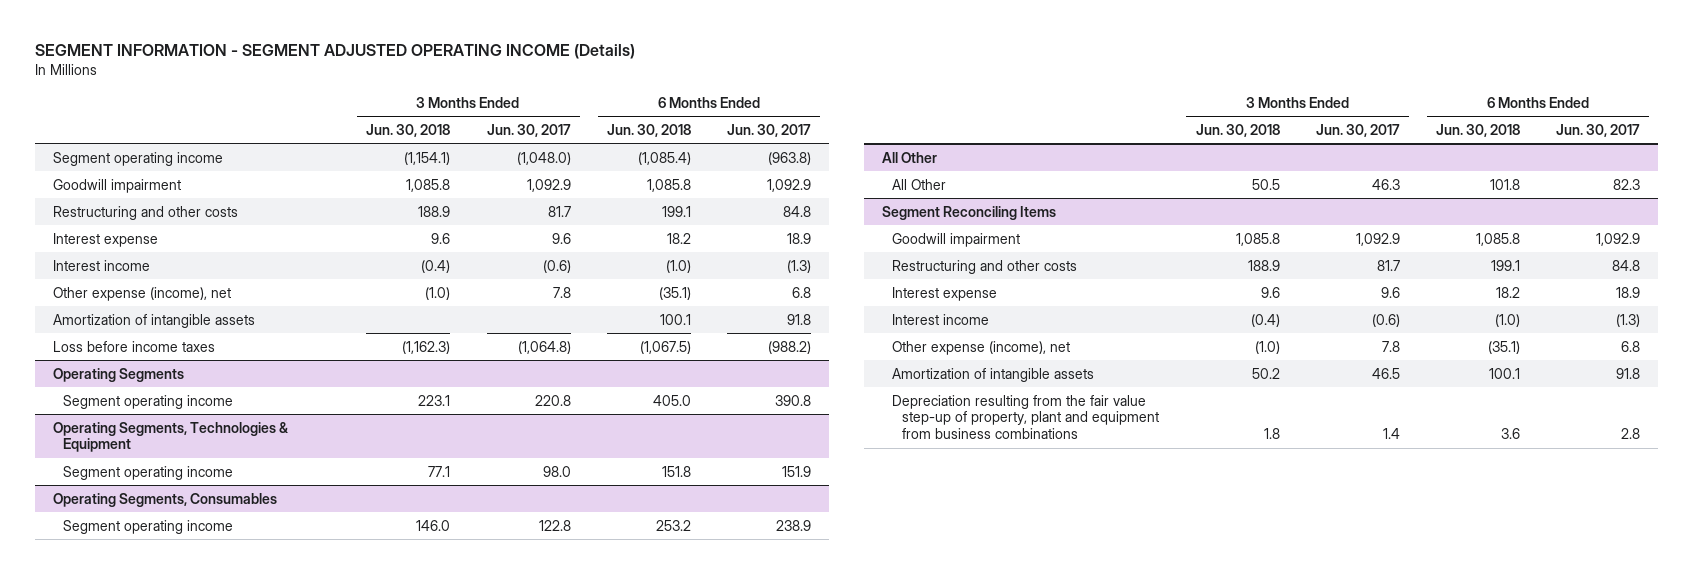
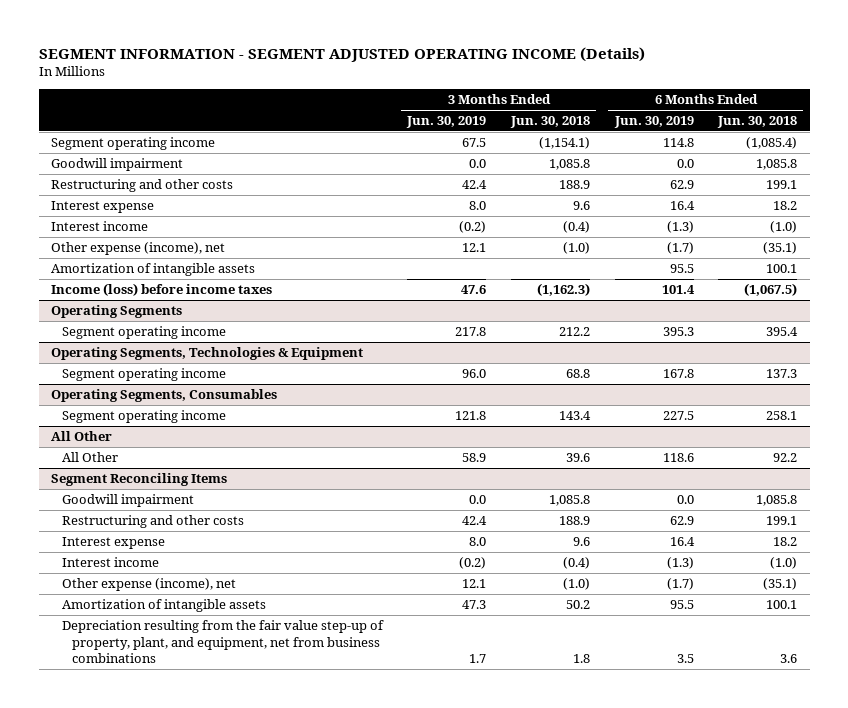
[486,123,571,137] Jun. 30, 2017 -> none
[727,123,812,137] Jun. 30, 2017 -> none
none -> [406,116,487,129] Jun. 30, 2019
none -> [613,116,694,129] Jun. 30, 2019
[52,340,215,352] Loss before income taxes -> [51,283,273,297] Income (loss) before income taxes
[418,394,451,406] 223.1 -> [558,327,590,337] 212.2
[652,394,691,406] 405.0 -> [766,327,799,337] 395.4
[428,465,451,477] 77.1 -> [565,369,590,379] 68.8
[661,465,691,477] 151.8 -> [766,369,798,379] 137.3
[416,519,451,531] 146.0 -> [558,411,591,421] 143.4
[655,519,691,531] 253.2 -> [766,411,798,421] 258.1
[1251,178,1280,190] 50.5 -> [565,453,590,463] 39.6
[1490,178,1521,190] 101.8 -> [773,453,798,463] 92.2
[892,394,1160,440] Depreciation resulting from the fair value step-up of property, plant and equipment from business combinations -> [61,620,384,664] Depreciation resulting from the fair value step-up of property, plant, and equipment, net from business combinations

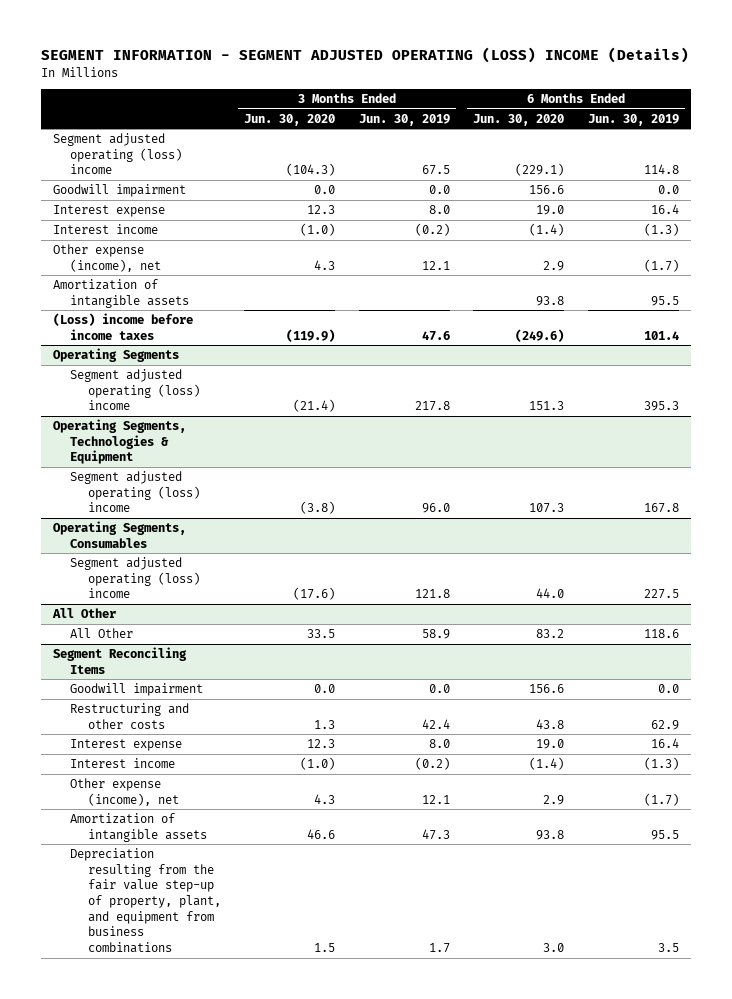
[38,46,645,62] SEGMENT INFORMATION - SEGMENT ADJUSTED OPERATING INCOME (Details) -> [41,47,690,64] SEGMENT INFORMATION - SEGMENT ADJUSTED OPERATING (LOSS) INCOME (Details)
[509,116,590,129] Jun. 30, 2018 -> none
[717,116,798,129] Jun. 30, 2018 -> none
none -> [244,113,336,126] Jun. 30, 2020
none -> [473,113,565,126] Jun. 30, 2020
[51,137,216,151] Segment operating income -> [53,133,183,175] Segment adjusted operating (loss) income
[51,179,234,193] Restructuring and other costs -> none
[51,283,273,297] Income (loss) before income taxes -> [53,313,194,340] (Loss) income before income taxes
[61,326,226,340] Segment operating income -> [70,369,200,411] Segment adjusted operating (loss) income
[61,368,226,382] Segment operating income -> [70,471,200,513] Segment adjusted operating (loss) income
[61,410,226,424] Segment operating income -> [70,557,200,599] Segment adjusted operating (loss) income
[61,620,384,664] Depreciation resulting from the fair value step-up of property, plant, and equipment, net from business combinations -> [70,848,221,953] Depreciation resulting from the fair value step-up of property, plant, and equipment from business combinations

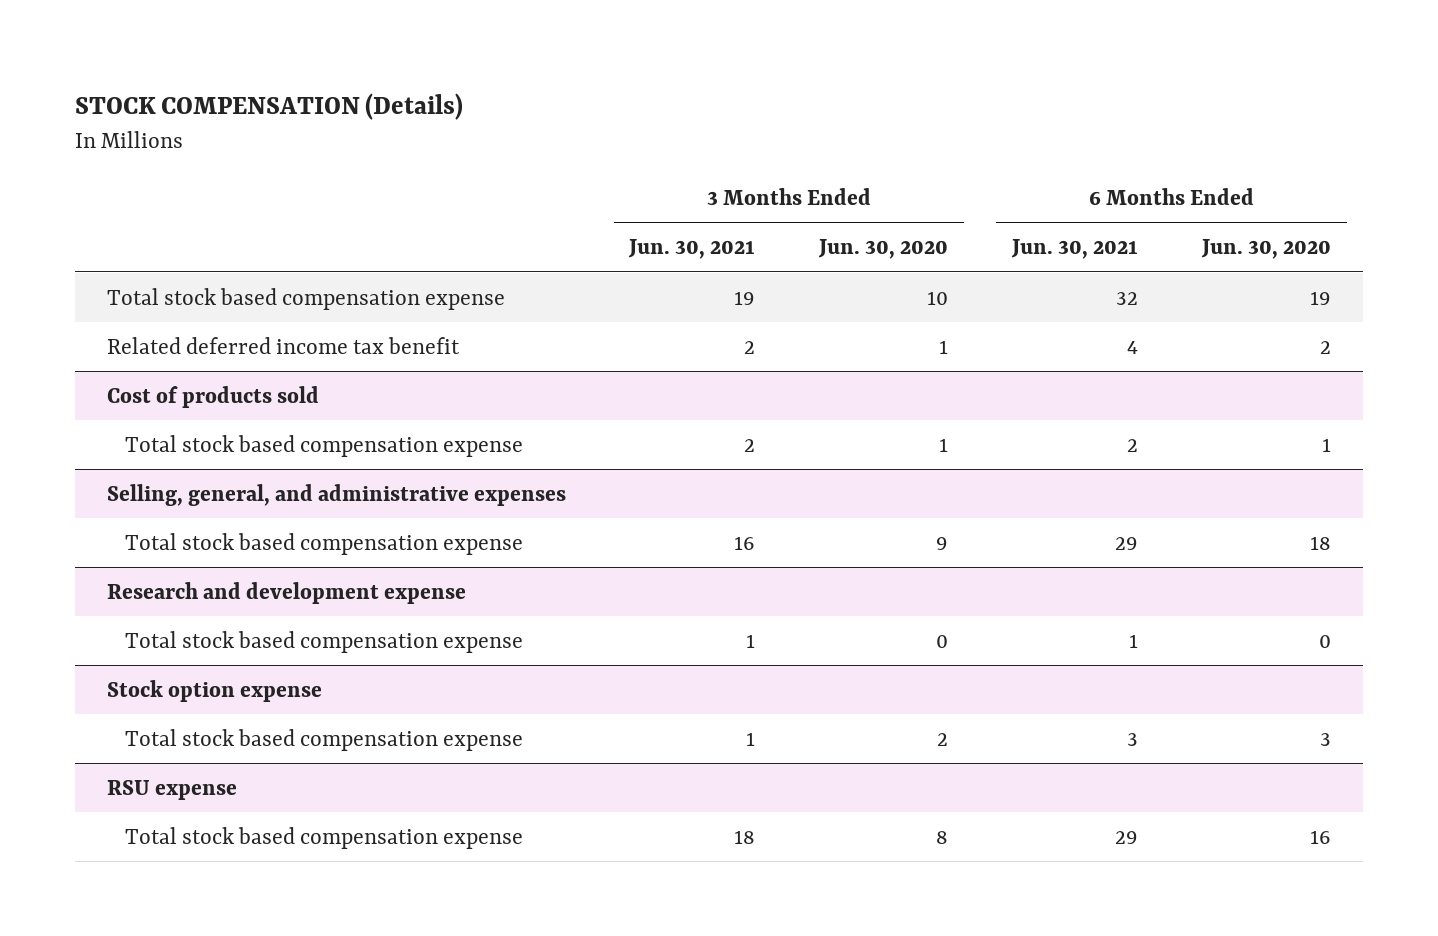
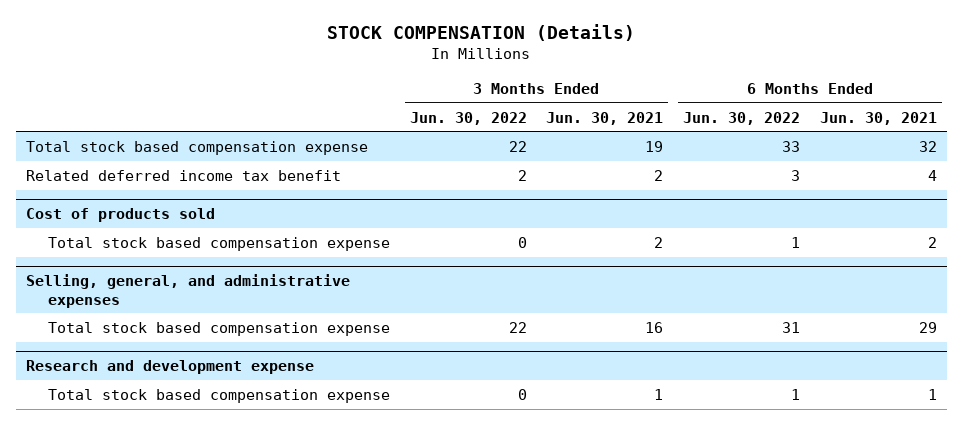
[818,239,949,260] Jun. 30, 2020 -> none
[1201,239,1332,260] Jun. 30, 2020 -> none
none -> [409,111,527,125] Jun. 30, 2022
none -> [683,111,801,125] Jun. 30, 2022
[106,679,322,702] Stock option expense -> none
[124,728,523,751] Total stock based compensation expense -> none
[106,779,237,800] RSU expense -> none
[124,826,523,849] Total stock based compensation expense -> none

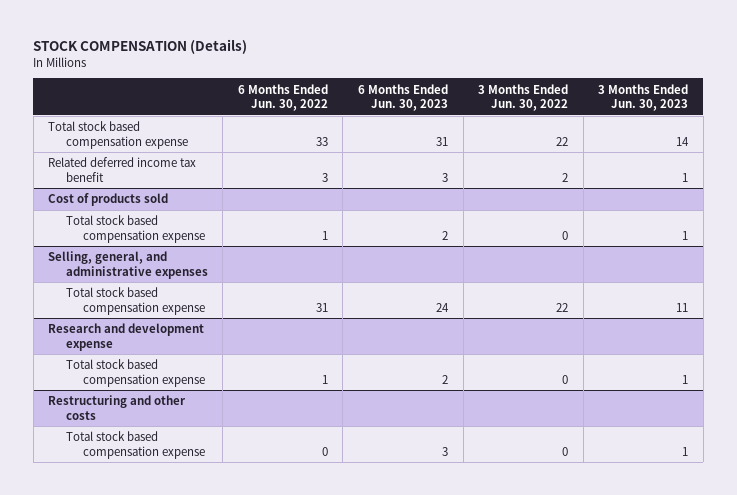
[546,111,664,125] Jun. 30, 2021 -> none
[820,111,938,125] Jun. 30, 2021 -> none
none -> [357,83,448,111] 6 Months Ended Jun. 30, 2023
none -> [598,83,689,111] 3 Months Ended Jun. 30, 2023
none -> [48,395,187,420] Restructuring and other costs
none -> [65,431,205,459] Total stock based compensation expense

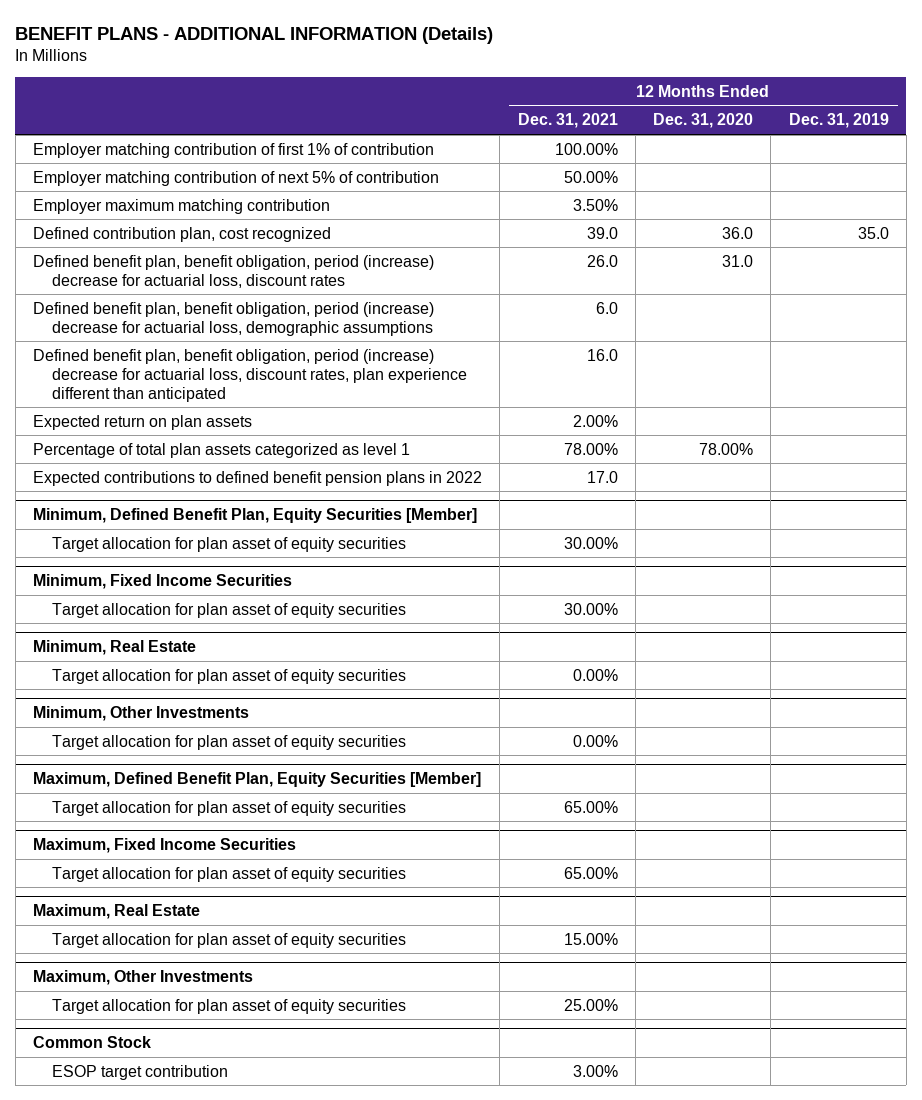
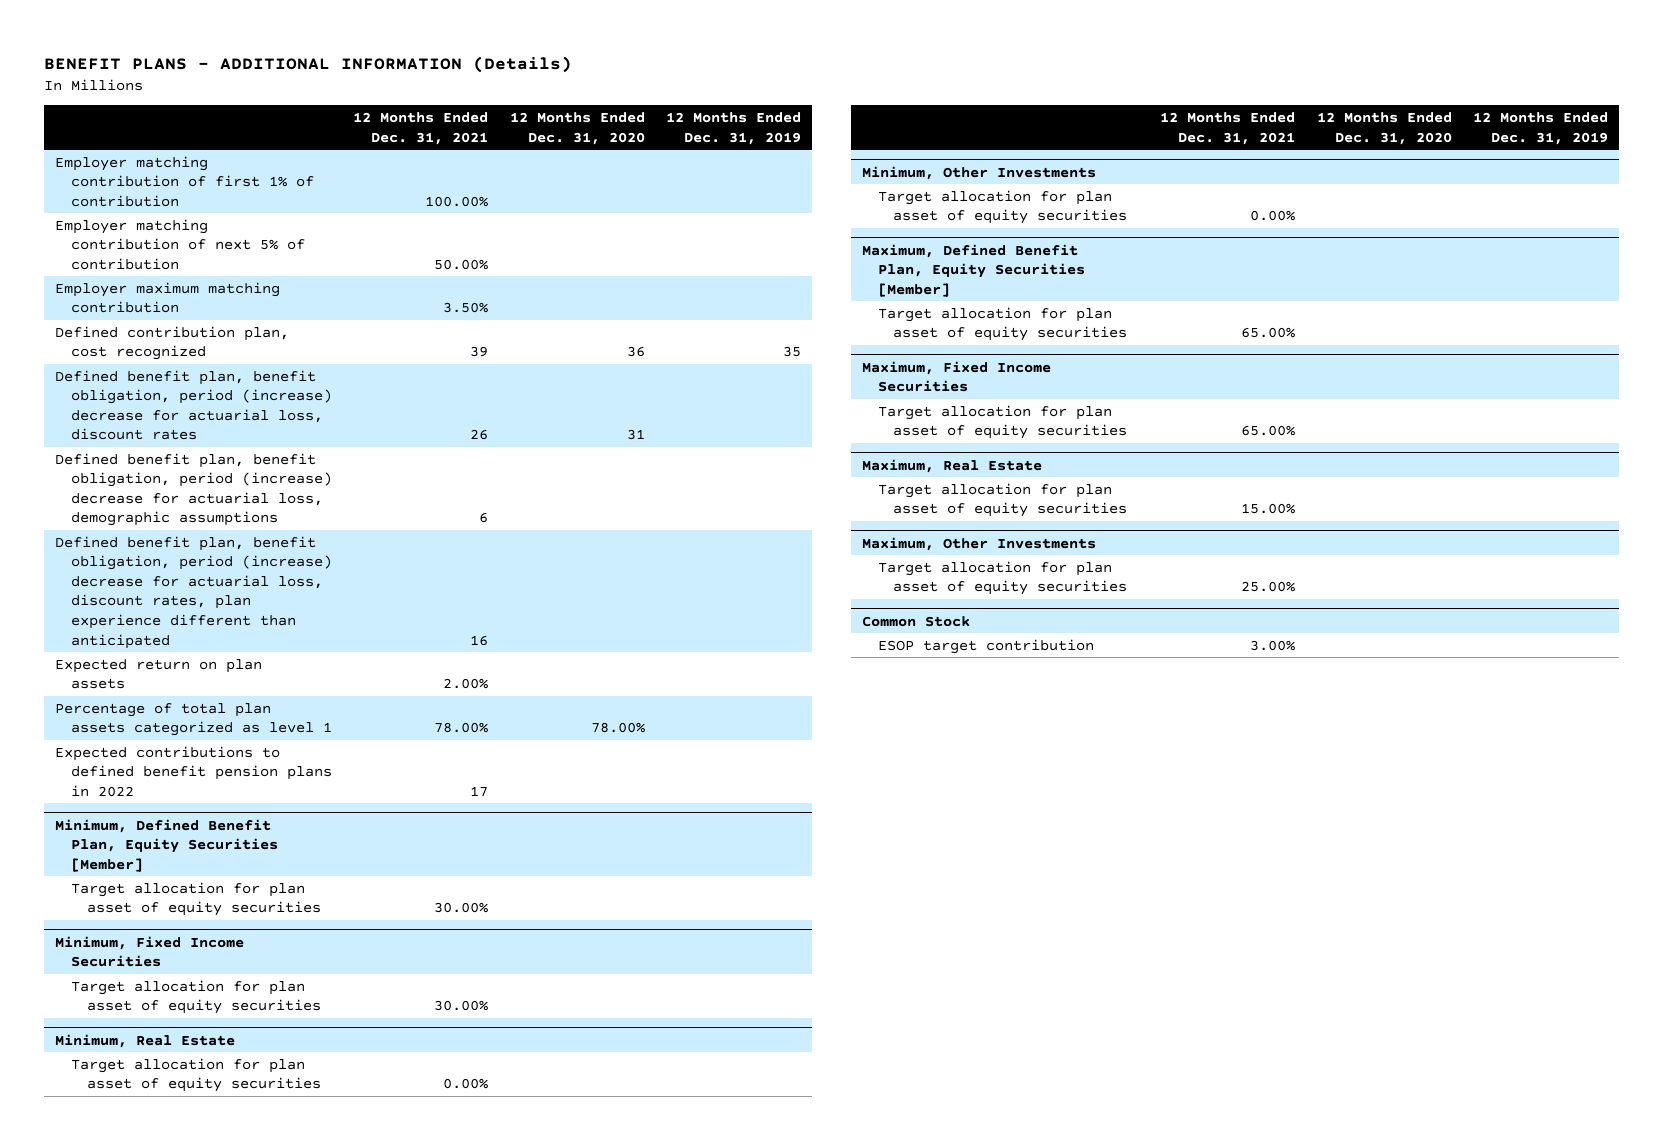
[586,226,618,239] 39.0 -> [470,346,489,358] 39
[722,226,754,239] 36.0 -> [626,346,645,358] 36
[857,226,889,239] 35.0 -> [783,346,802,358] 35
[586,254,618,267] 26.0 -> [470,429,489,441] 26
[722,254,754,267] 31.0 -> [626,429,645,441] 31
[595,301,618,314] 6.0 -> [479,512,489,524] 6
[586,348,618,361] 16.0 -> [470,634,489,646] 16
[586,470,618,483] 17.0 -> [470,785,489,797] 17

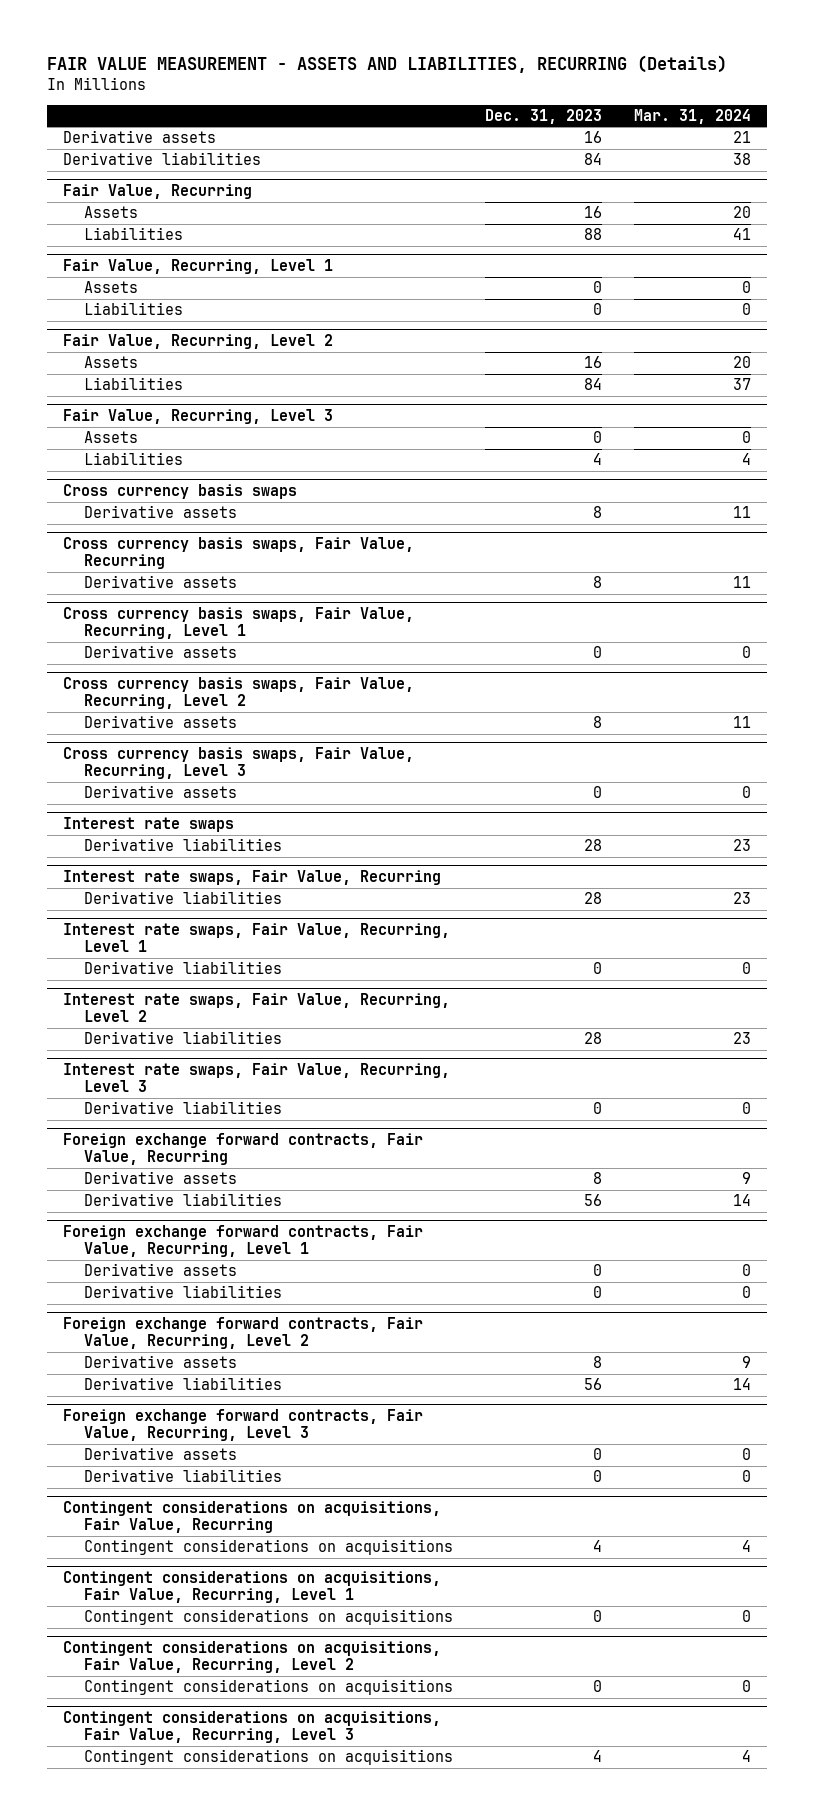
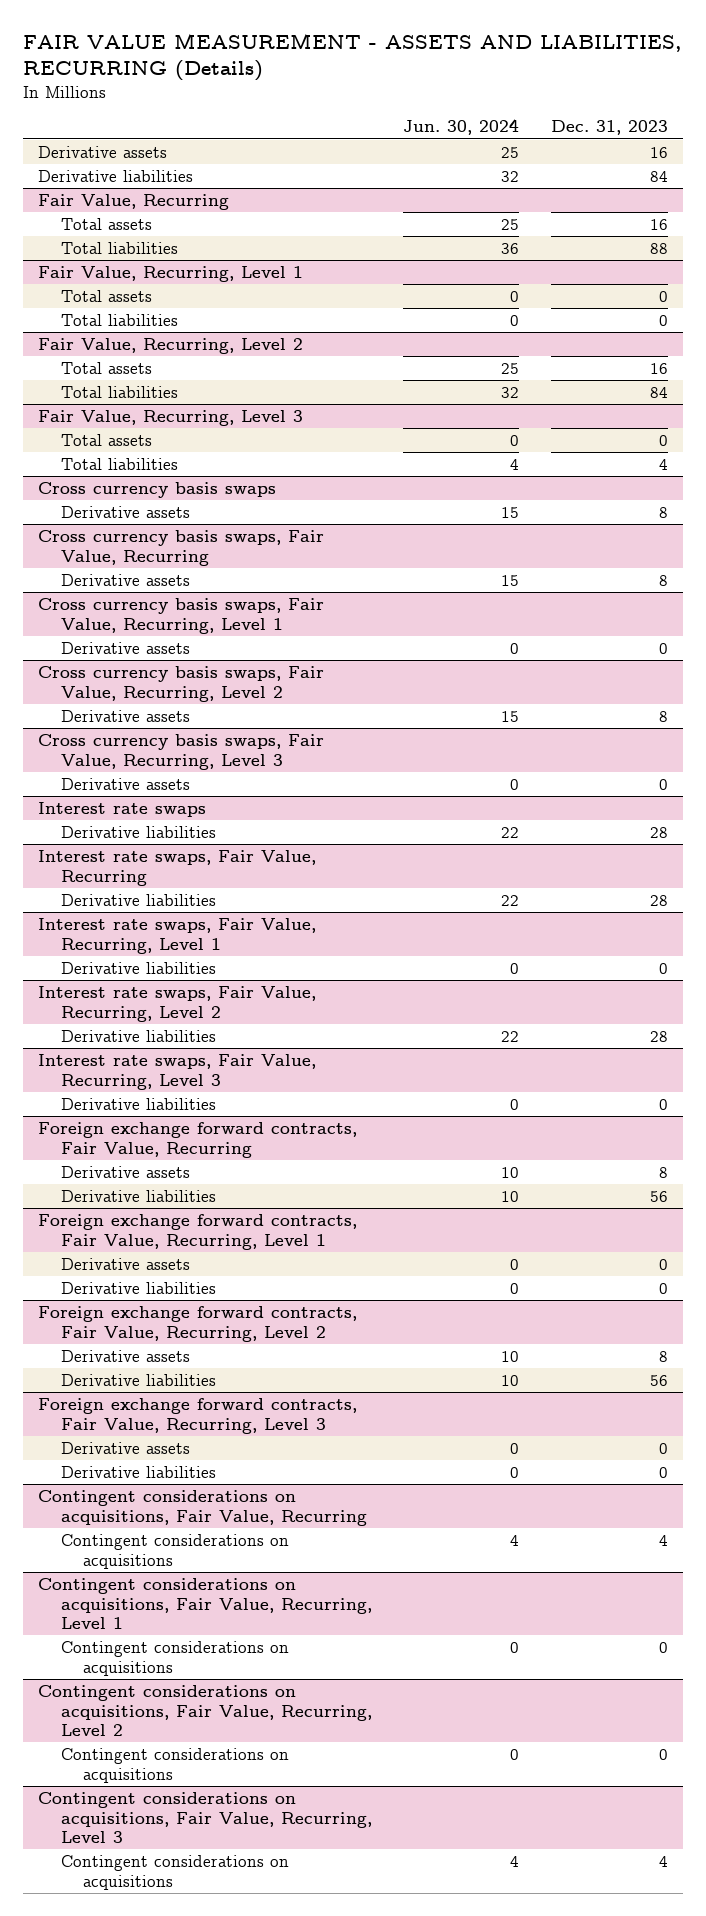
[634,108,752,124] Mar. 31, 2024 -> none
none -> [403,119,520,136] Jun. 30, 2024
[83,206,138,219] Assets -> [60,217,152,230] Total assets
[83,227,183,241] Liabilities -> [60,241,178,254] Total liabilities
[83,281,138,294] Assets -> [60,289,152,302] Total assets
[83,302,183,316] Liabilities -> [60,313,178,326] Total liabilities
[83,356,138,369] Assets -> [60,361,152,374] Total assets
[83,377,183,391] Liabilities -> [60,385,178,398] Total liabilities
[83,431,138,444] Assets -> [60,433,152,446] Total assets
[83,452,183,466] Liabilities -> [60,457,178,470] Total liabilities

